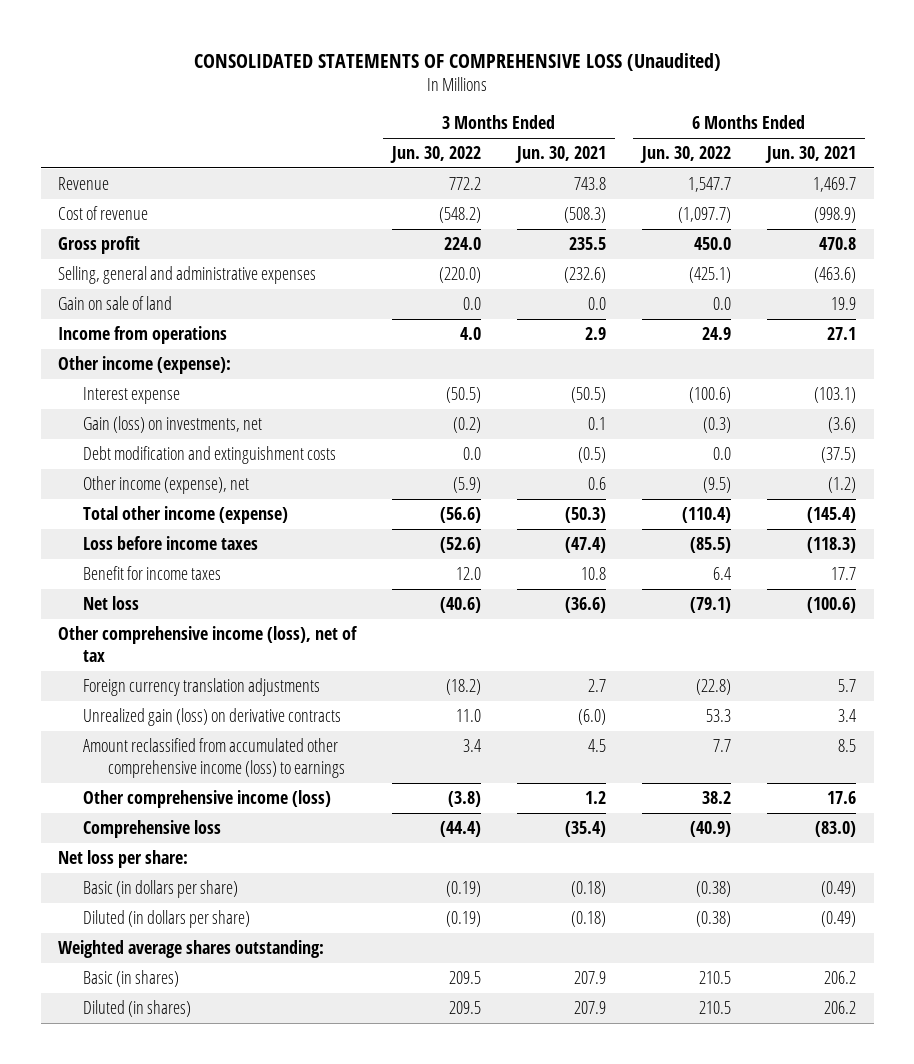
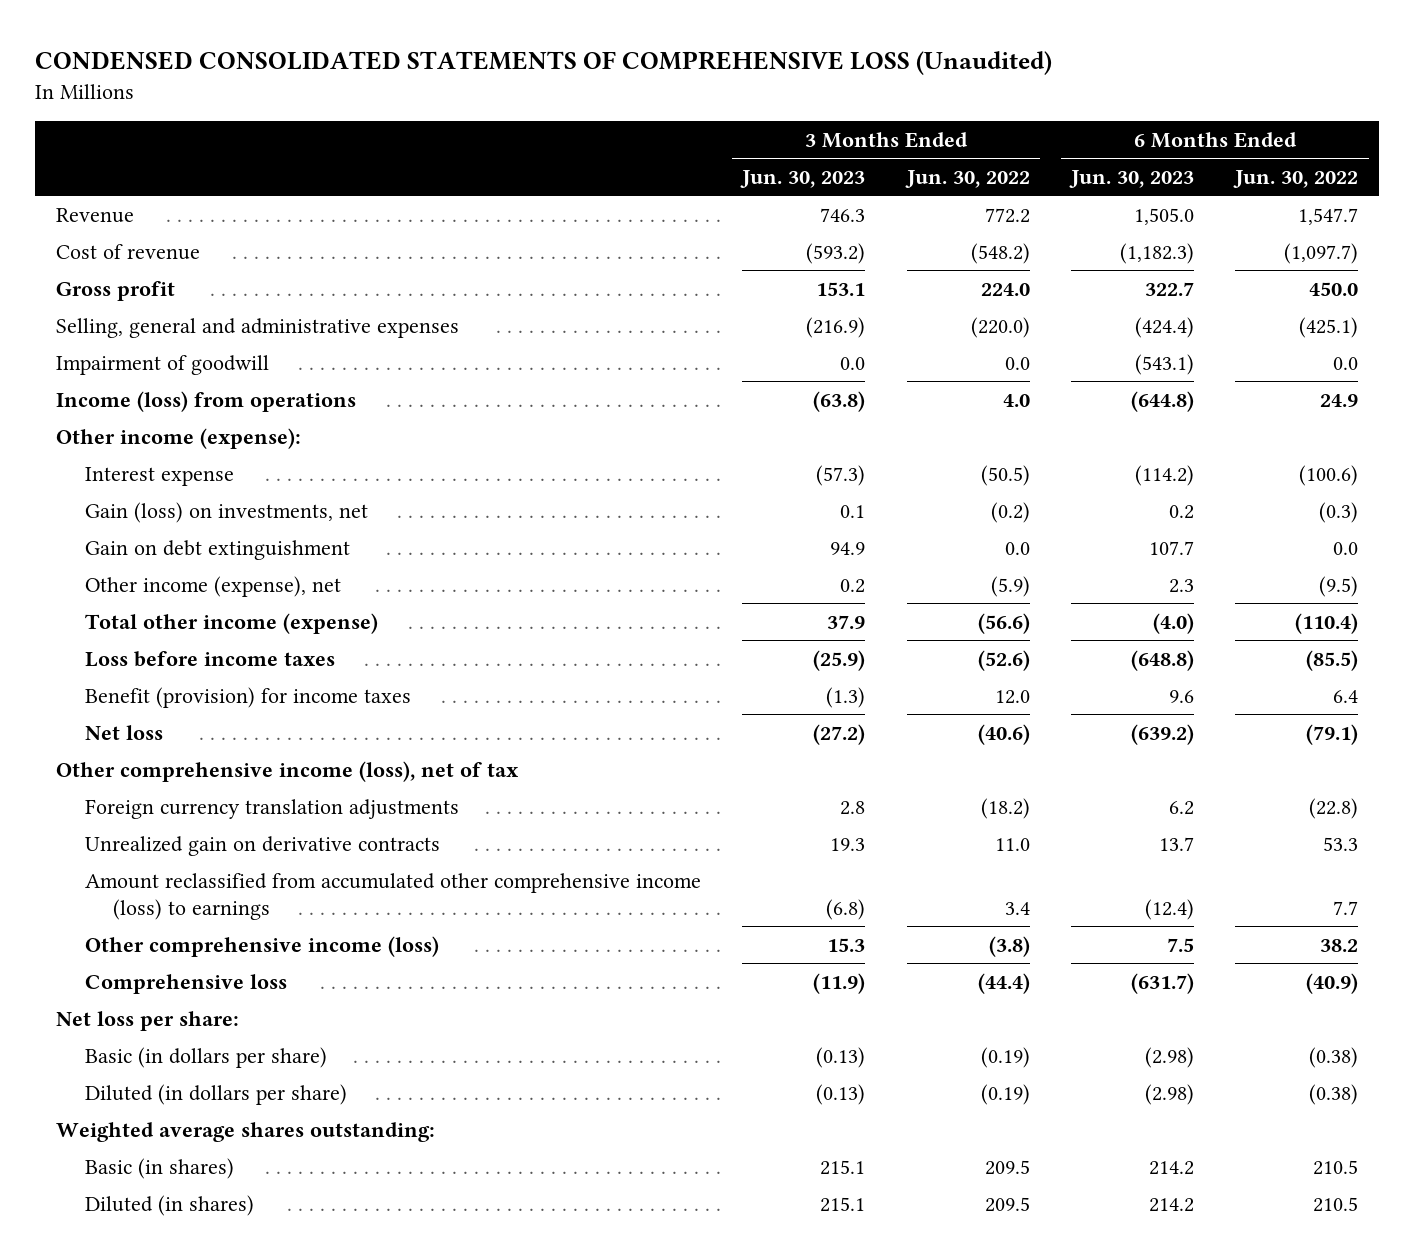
[194,52,722,71] CONSOLIDATED STATEMENTS OF COMPREHENSIVE LOSS (Unaudited) -> [34,51,1052,76] CONDENSED CONSOLIDATED STATEMENTS OF COMPREHENSIVE LOSS (Unaudited)
[515,146,607,164] Jun. 30, 2021 -> none
[764,146,856,164] Jun. 30, 2021 -> none
none -> [740,169,866,188] Jun. 30, 2023
none -> [1068,169,1194,188] Jun. 30, 2023
[58,296,173,311] Gain on sale of land -> none
none -> [55,354,269,375] Impairment of goodwill
[58,326,228,345] Income from operations -> [55,390,356,412] Income (loss) from operations
[83,446,337,465] Debt modification and extinguishment costs -> [84,539,350,560] Gain on debt extinguishment
[83,566,222,581] Benefit for income taxes -> [84,686,411,708] Benefit (provision) for income taxes
[83,708,342,727] Unrealized gain (loss) on derivative contracts -> [84,835,440,856] Unrealized gain on derivative contracts

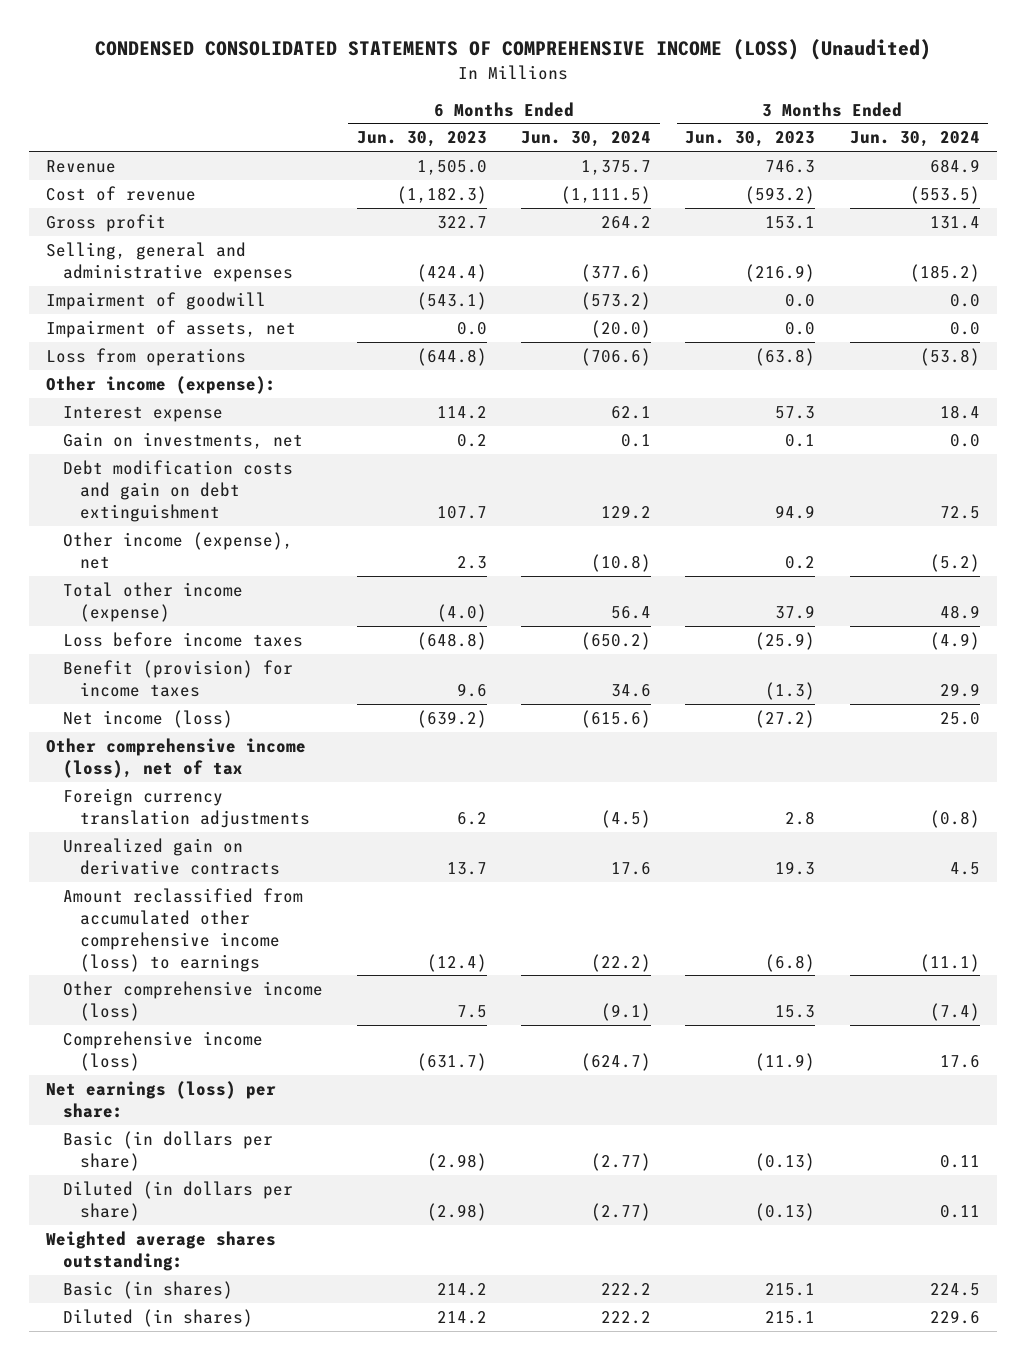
[34,51,1052,76] CONDENSED CONSOLIDATED STATEMENTS OF COMPREHENSIVE LOSS (Unaudited) -> [94,39,931,61] CONDENSED CONSOLIDATED STATEMENTS OF COMPREHENSIVE INCOME (LOSS) (Unaudited)
[904,169,1030,188] Jun. 30, 2022 -> none
[1233,169,1359,188] Jun. 30, 2022 -> none
none -> [521,131,652,148] Jun. 30, 2024
none -> [849,131,980,148] Jun. 30, 2024
none -> [45,319,296,338] Impairment of assets, net
[55,390,356,412] Income (loss) from operations -> [45,347,246,366] Loss from operations
[816,464,866,486] (57.3) -> [775,405,816,419] 57.3
[1134,464,1194,486] (114.2) -> [437,405,488,419] 114.2
[84,501,368,523] Gain (loss) on investments, net -> [62,431,303,449] Gain on investments, net
[84,539,350,560] Gain on debt extinguishment -> [62,459,293,522] Debt modification costs and gain on debt extinguishment
[84,724,163,740] Net loss -> [62,709,233,728] Net income (loss)
[84,973,287,994] Comprehensive loss -> [62,1030,263,1071] Comprehensive income (loss)
[55,1010,239,1031] Net loss per share: -> [45,1080,276,1118] Net earnings (loss) per share:

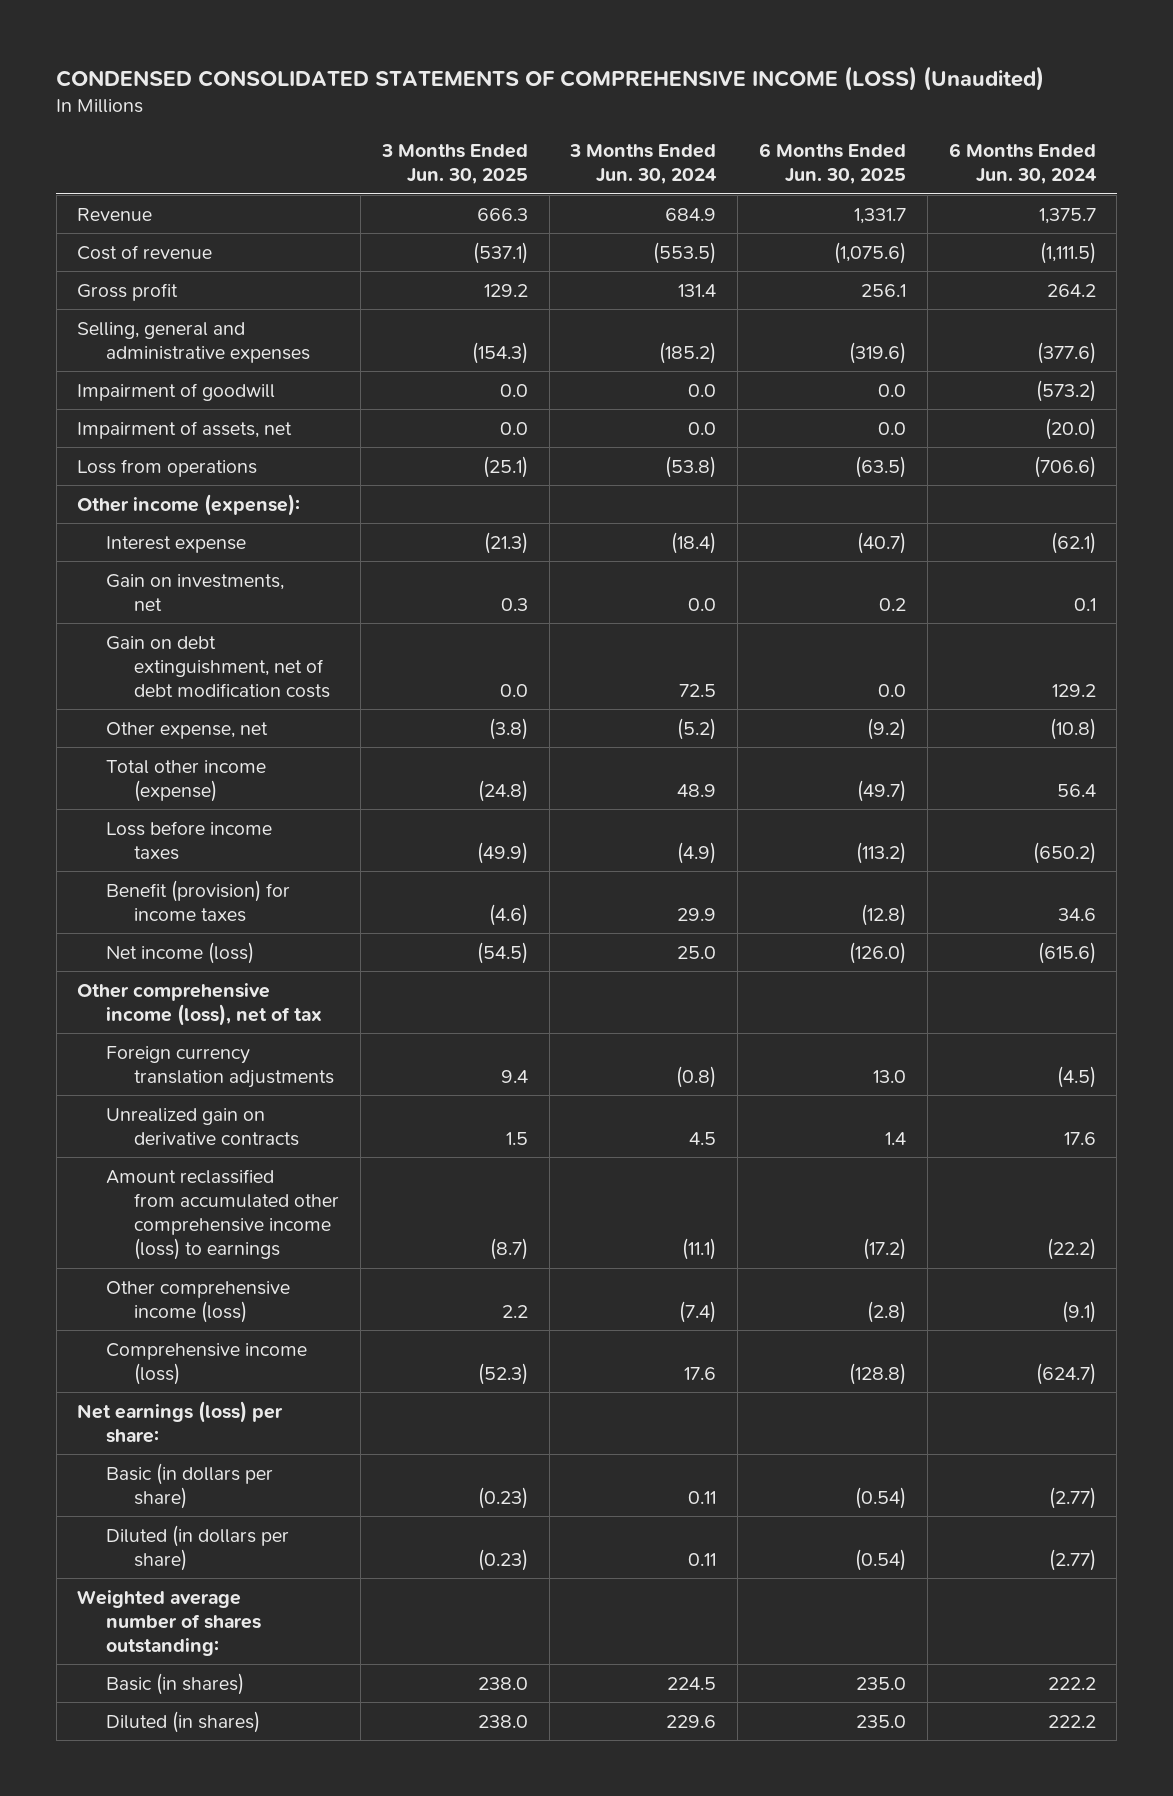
[357,131,488,148] Jun. 30, 2023 -> none
[685,131,816,148] Jun. 30, 2023 -> none
none -> [380,144,528,185] 3 Months Ended Jun. 30, 2025
none -> [758,143,906,185] 6 Months Ended Jun. 30, 2025
[611,405,652,419] 62.1 -> [1050,531,1096,554] (62.1)
[939,404,980,419] 18.4 -> [671,531,717,554] (18.4)
[62,459,293,522] Debt modification costs and gain on debt extinguishment -> [105,635,331,699] Gain on debt extinguishment, net of debt modification costs
[62,531,293,569] Other income (expense), net -> [105,721,268,739] Other expense, net
[45,1230,276,1271] Weighted average shares outstanding: -> [77,1589,261,1657] Weighted average number of shares outstanding:

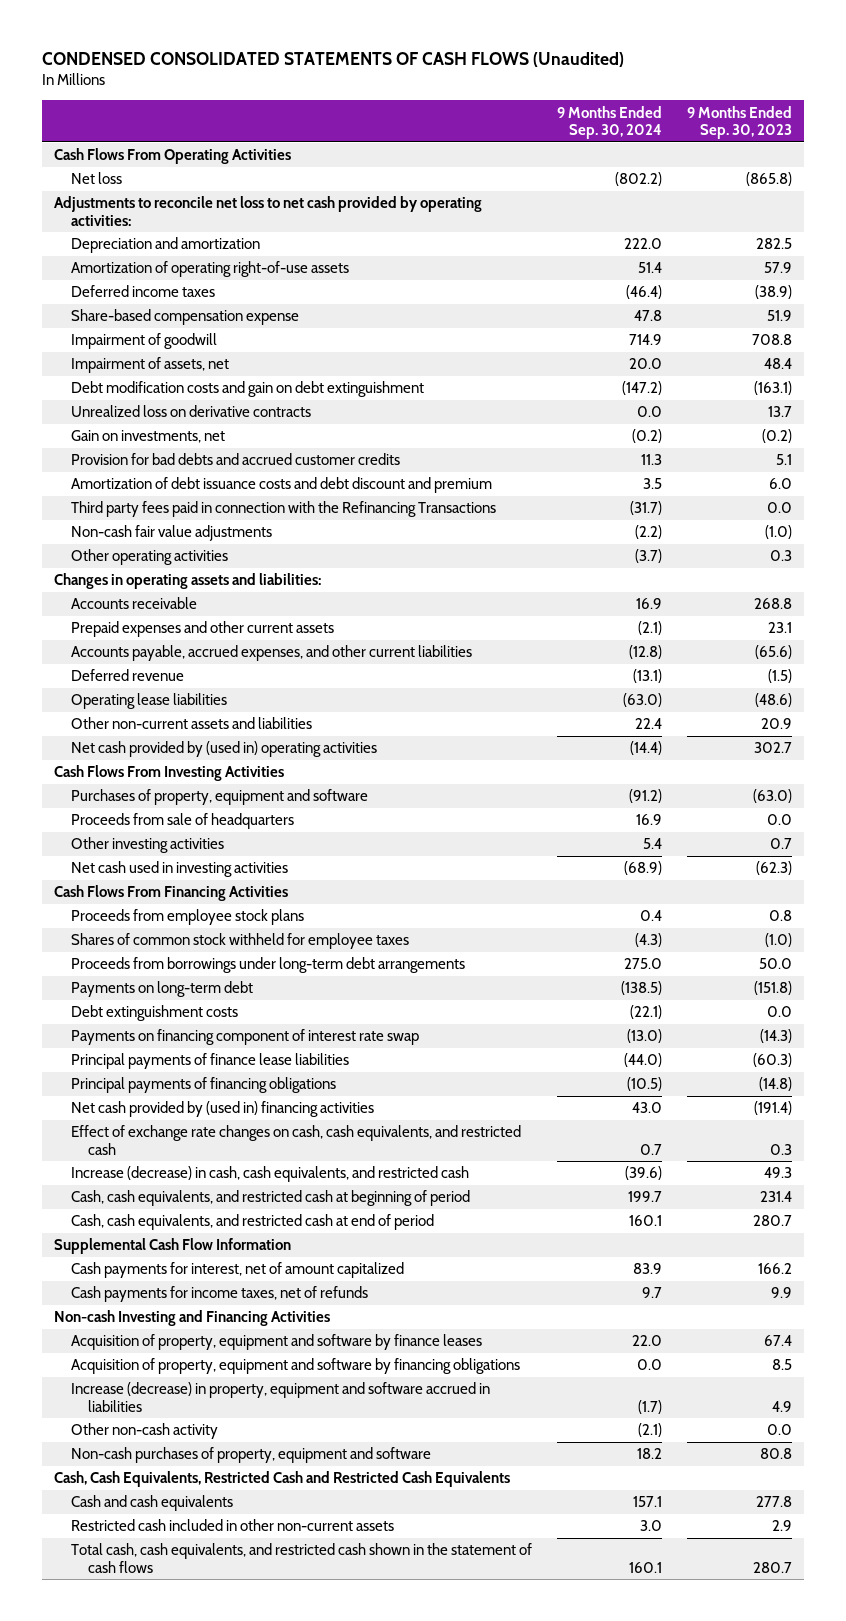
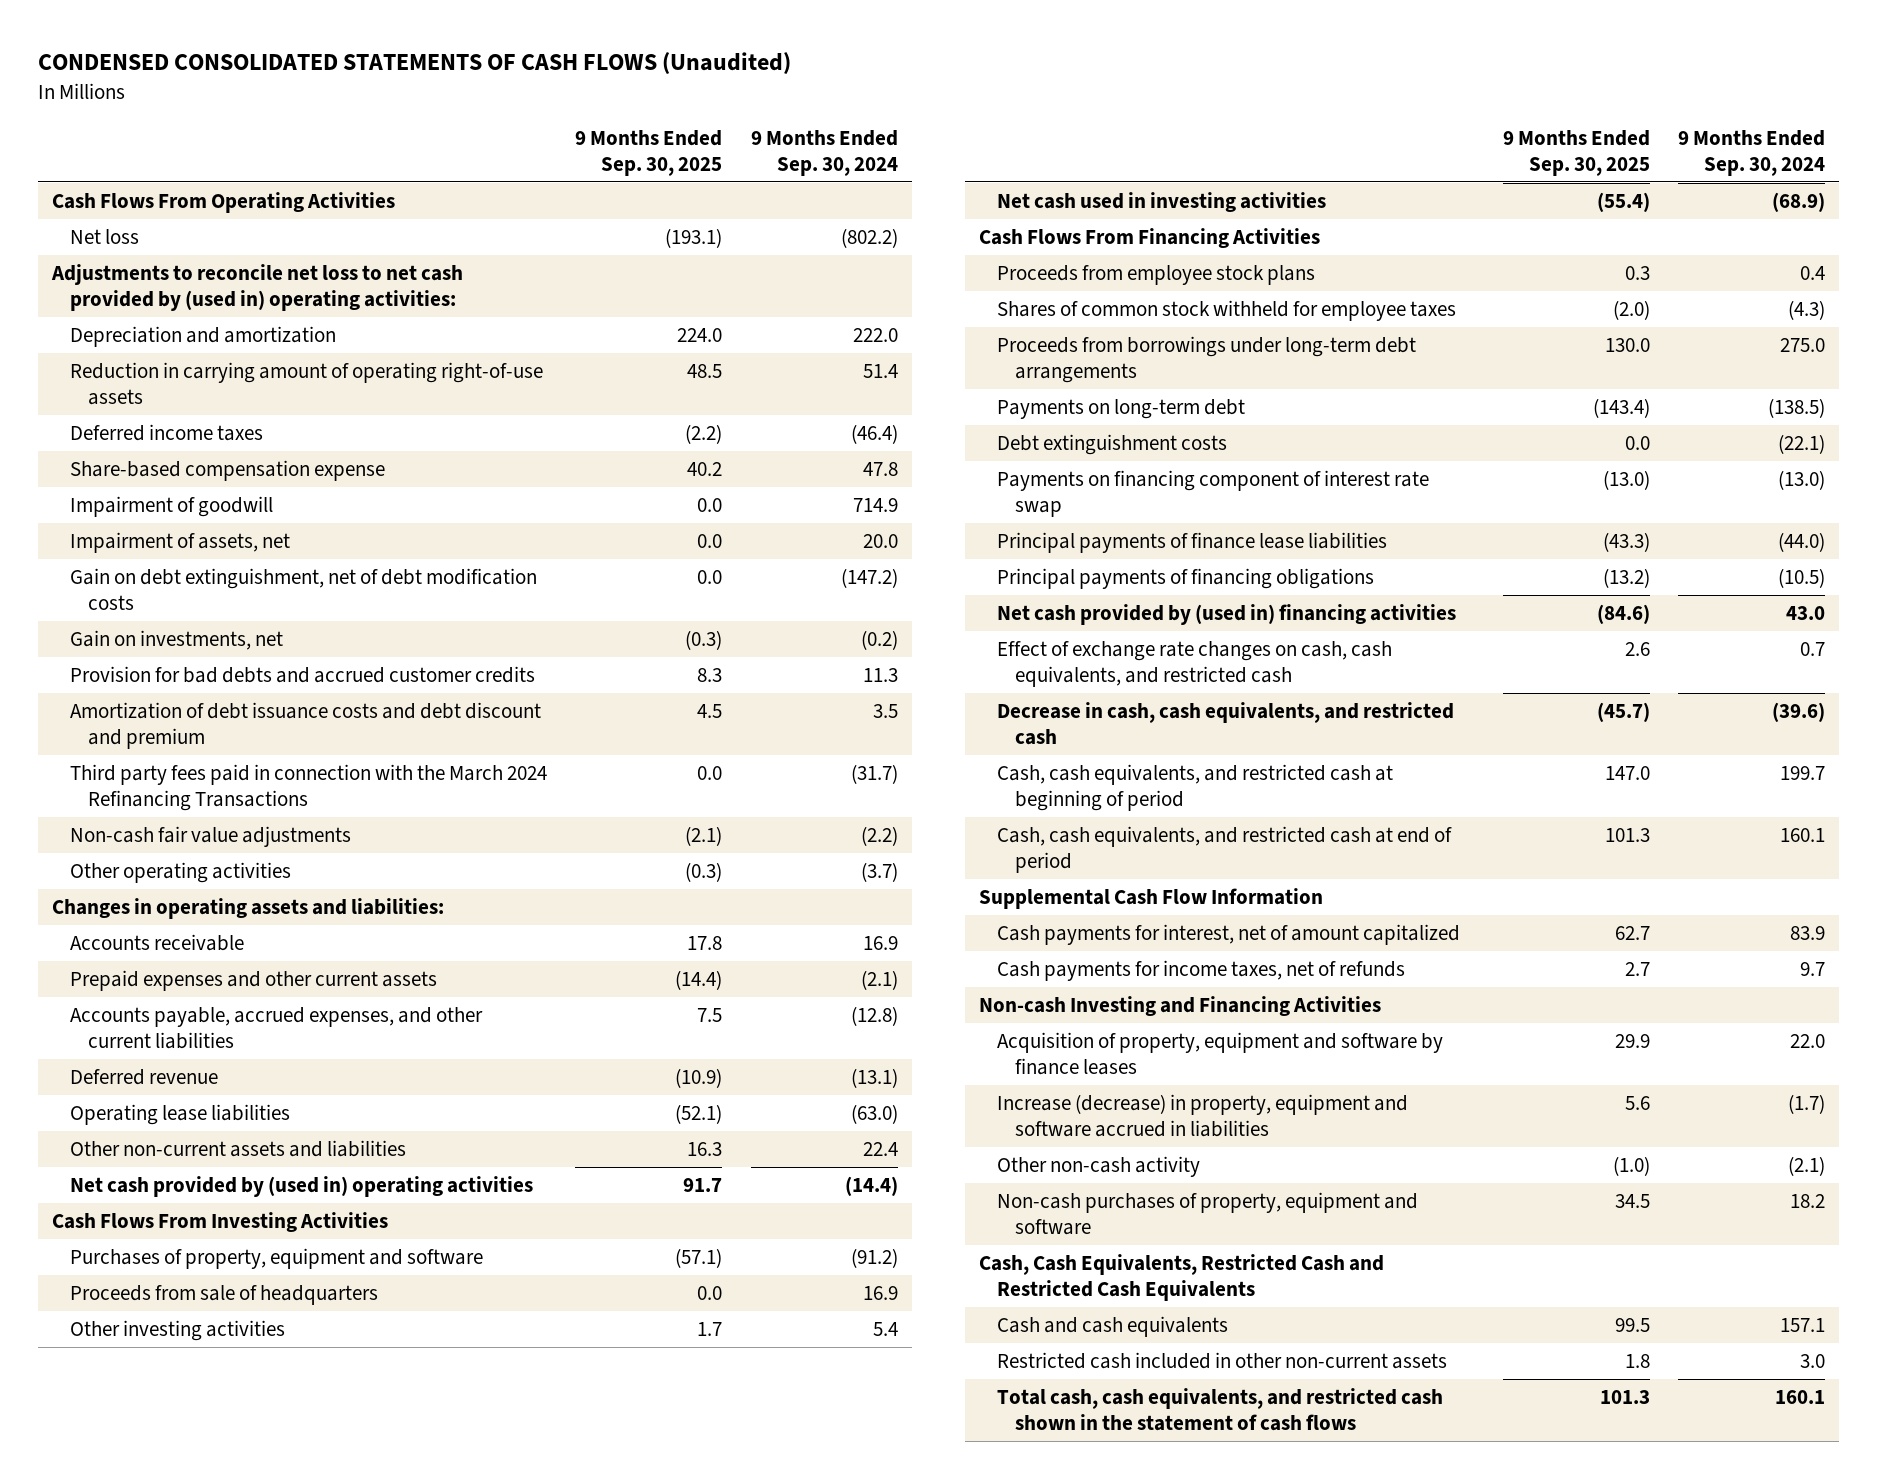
[687,105,793,140] 9 Months Ended Sep. 30, 2023 -> none
none -> [575,129,723,176] 9 Months Ended Sep. 30, 2025
[54,196,483,226] Adjustments to reconcile net loss to net cash provided by operating activities: -> [50,263,463,311] Adjustments to reconcile net loss to net cash provided by (used in) operating activities:
[71,261,350,278] Amortization of operating right-of-use assets -> [70,361,544,405] Reduction in carrying amount of operating right-of-use assets
[71,405,312,418] Unrealized loss on derivative contracts -> none
[71,381,425,398] Debt modification costs and gain on debt extinguishment -> [70,567,538,610] Gain on debt extinguishment, net of debt modification costs
[71,501,497,518] Third party fees paid in connection with the Refinancing Transactions -> [70,763,548,811] Third party fees paid in connection with the March 2024 Refinancing Transactions
[71,1166,470,1183] Increase (decrease) in cash, cash equivalents, and restricted cash -> [997,701,1455,745] Decrease in cash, cash equivalents, and restricted cash
[71,1358,521,1375] Acquisition of property, equipment and software by financing obligations -> none

